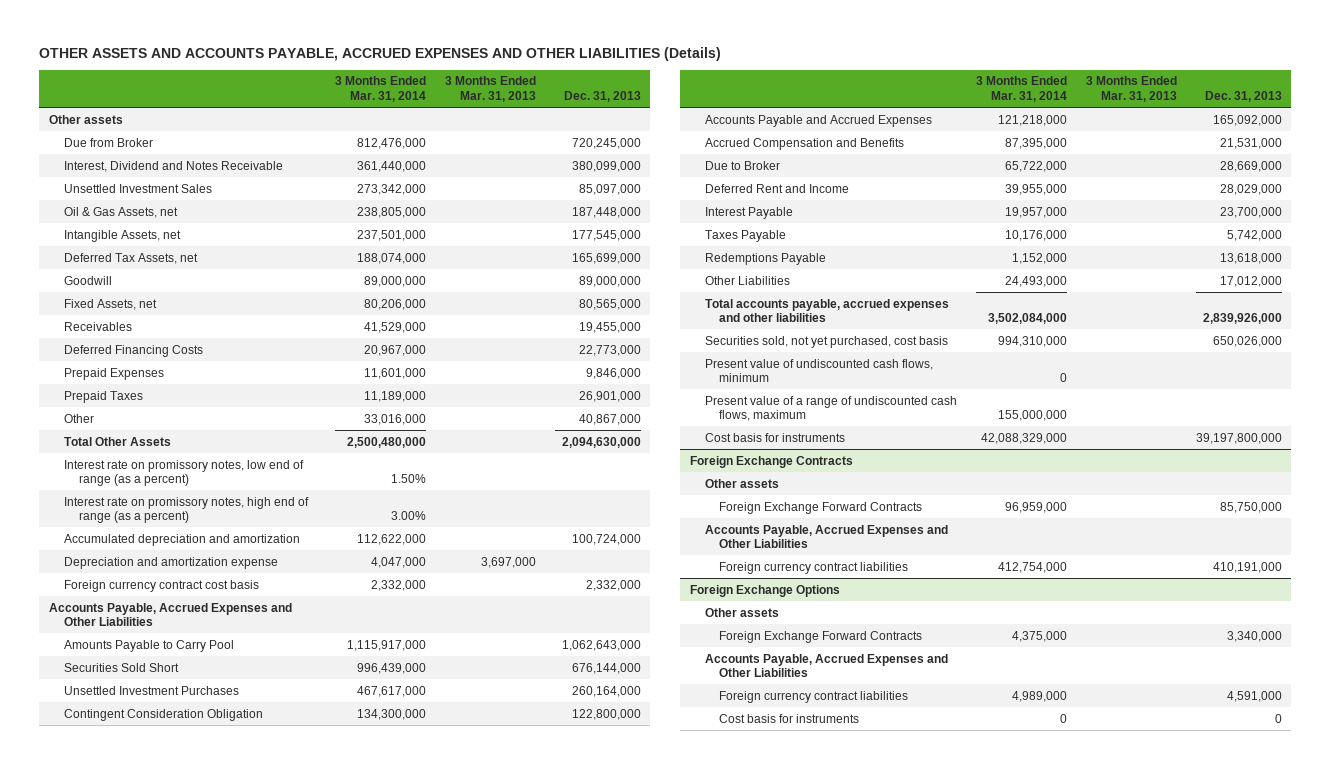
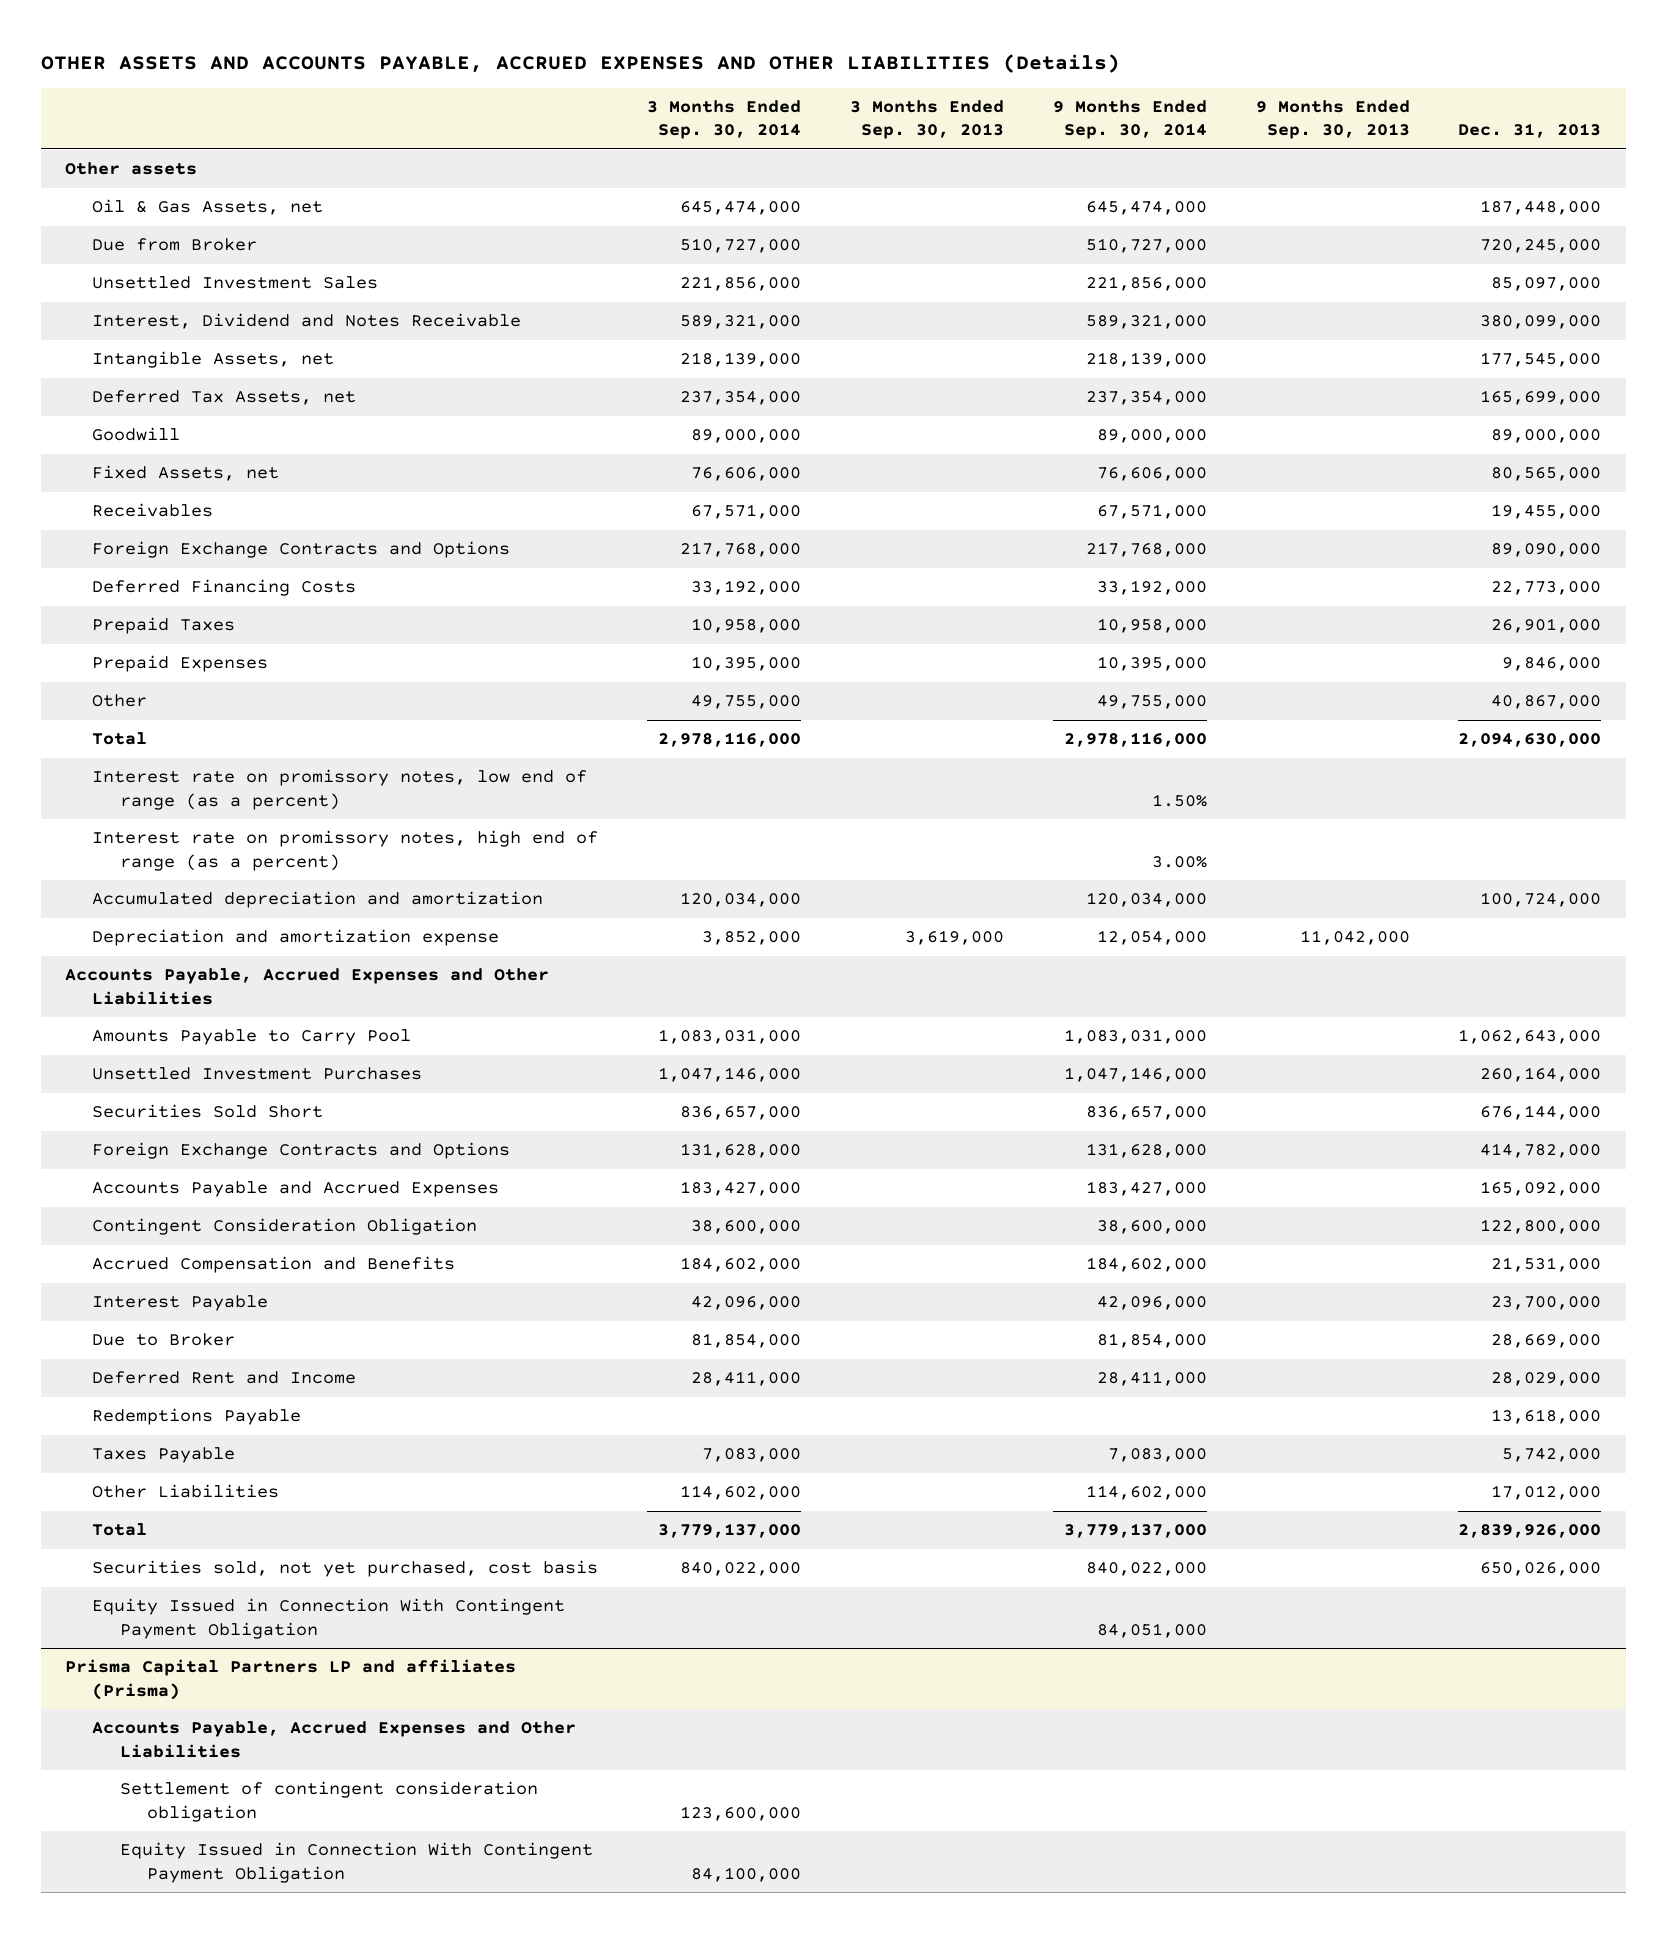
[334,76,426,102] 3 Months Ended Mar. 31, 2014 -> none
[444,76,536,102] 3 Months Ended Mar. 31, 2013 -> none
none -> [647,100,802,140] 3 Months Ended Sep. 30, 2014
none -> [849,100,1004,140] 3 Months Ended Sep. 30, 2013
none -> [1052,100,1207,140] 9 Months Ended Sep. 30, 2014
none -> [1255,100,1410,140] 9 Months Ended Sep. 30, 2013
[63,206,178,218] Oil & Gas Assets, net -> [92,199,324,216] Oil & Gas Assets, net
[63,160,283,172] Interest, Dividend and Notes Receivable -> [92,313,522,330] Interest, Dividend and Notes Receivable
none -> [92,541,511,559] Foreign Exchange Contracts and Options
[63,367,164,380] Prepaid Expenses -> [92,655,269,673] Prepaid Expenses
[63,436,171,446] Total Other Assets -> [92,732,148,746] Total
[63,579,259,592] Foreign currency contract cost basis -> none
[63,662,179,672] Securities Sold Short -> [92,1104,324,1119] Securities Sold Short
none -> [92,1142,511,1160] Foreign Exchange Contracts and Options
[63,708,263,721] Contingent Consideration Obligation -> [92,1218,478,1236] Contingent Consideration Obligation
[704,206,793,219] Interest Payable -> [92,1295,269,1312] Interest Payable
[704,229,786,242] Taxes Payable -> [92,1447,236,1464] Taxes Payable
[704,298,949,322] Total accounts payable, accrued expenses and other liabilities -> [92,1523,148,1537] Total
[704,358,933,382] Present value of undiscounted cash flows, minimum -> none
[704,395,957,421] Present value of a range of undiscounted cash flows, maximum -> none
[704,432,845,442] Cost basis for instruments -> none
[689,455,853,468] Foreign Exchange Contracts -> none
[704,478,779,488] Other assets -> none
[719,501,923,514] Foreign Exchange Forward Contracts -> none
[704,524,948,548] Accounts Payable, Accrued Expenses and Other Liabilities -> none
[719,561,909,574] Foreign currency contract liabilities -> none
[689,584,840,597] Foreign Exchange Options -> none
[704,607,779,617] Other assets -> none
[719,630,923,643] Foreign Exchange Forward Contracts -> none
none -> [92,1598,566,1639] Equity Issued in Connection With Contingent Payment Obligation
none -> [65,1659,517,1700] Prisma Capital Partners LP and affiliates (Prisma)
[719,690,909,703] Foreign currency contract liabilities -> none
[719,713,860,723] Cost basis for instruments -> none
none -> [119,1781,538,1822] Settlement of contingent consideration obligation
none -> [119,1842,593,1883] Equity Issued in Connection With Contingent Payment Obligation

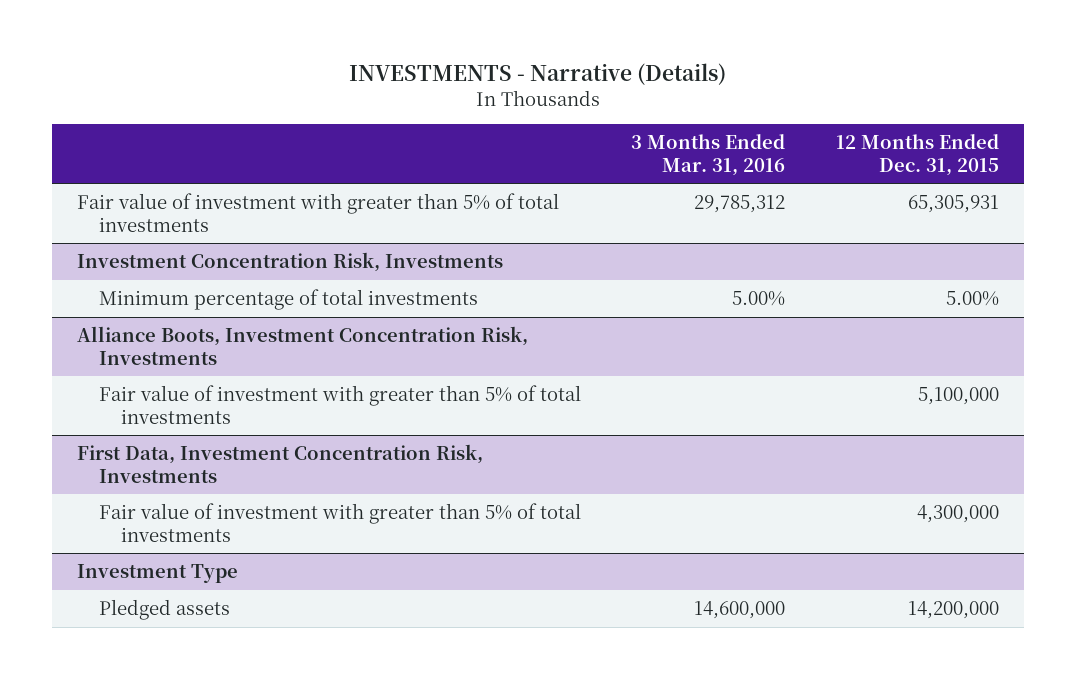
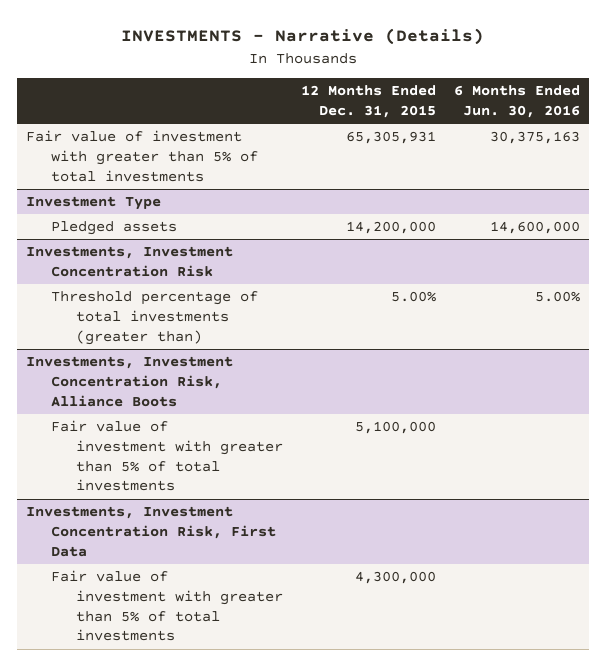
[631,133,786,176] 3 Months Ended Mar. 31, 2016 -> none
none -> [453,85,580,119] 6 Months Ended Jun. 30, 2016
[77,252,504,273] Investment Concentration Risk, Investments -> none
[99,289,479,311] Minimum percentage of total investments -> none
[77,326,529,365] Alliance Boots, Investment Concentration Risk, Investments -> none
[99,385,582,424] Fair value of investment with greater than 5% of total investments -> none
[77,444,484,483] First Data, Investment Concentration Risk, Investments -> none
[99,503,582,542] Fair value of investment with greater than 5% of total investments -> none
none -> [26,246,234,278] Investments, Investment Concentration Risk
none -> [51,291,259,345] Threshold percentage of total investments (greater than)
none -> [26,356,234,407] Investments, Investment Concentration Risk, Alliance Boots
none -> [51,420,284,492] Fair value of investment with greater than 5% of total investments
none -> [26,506,277,557] Investments, Investment Concentration Risk, First Data
none -> [51,570,284,642] Fair value of investment with greater than 5% of total investments

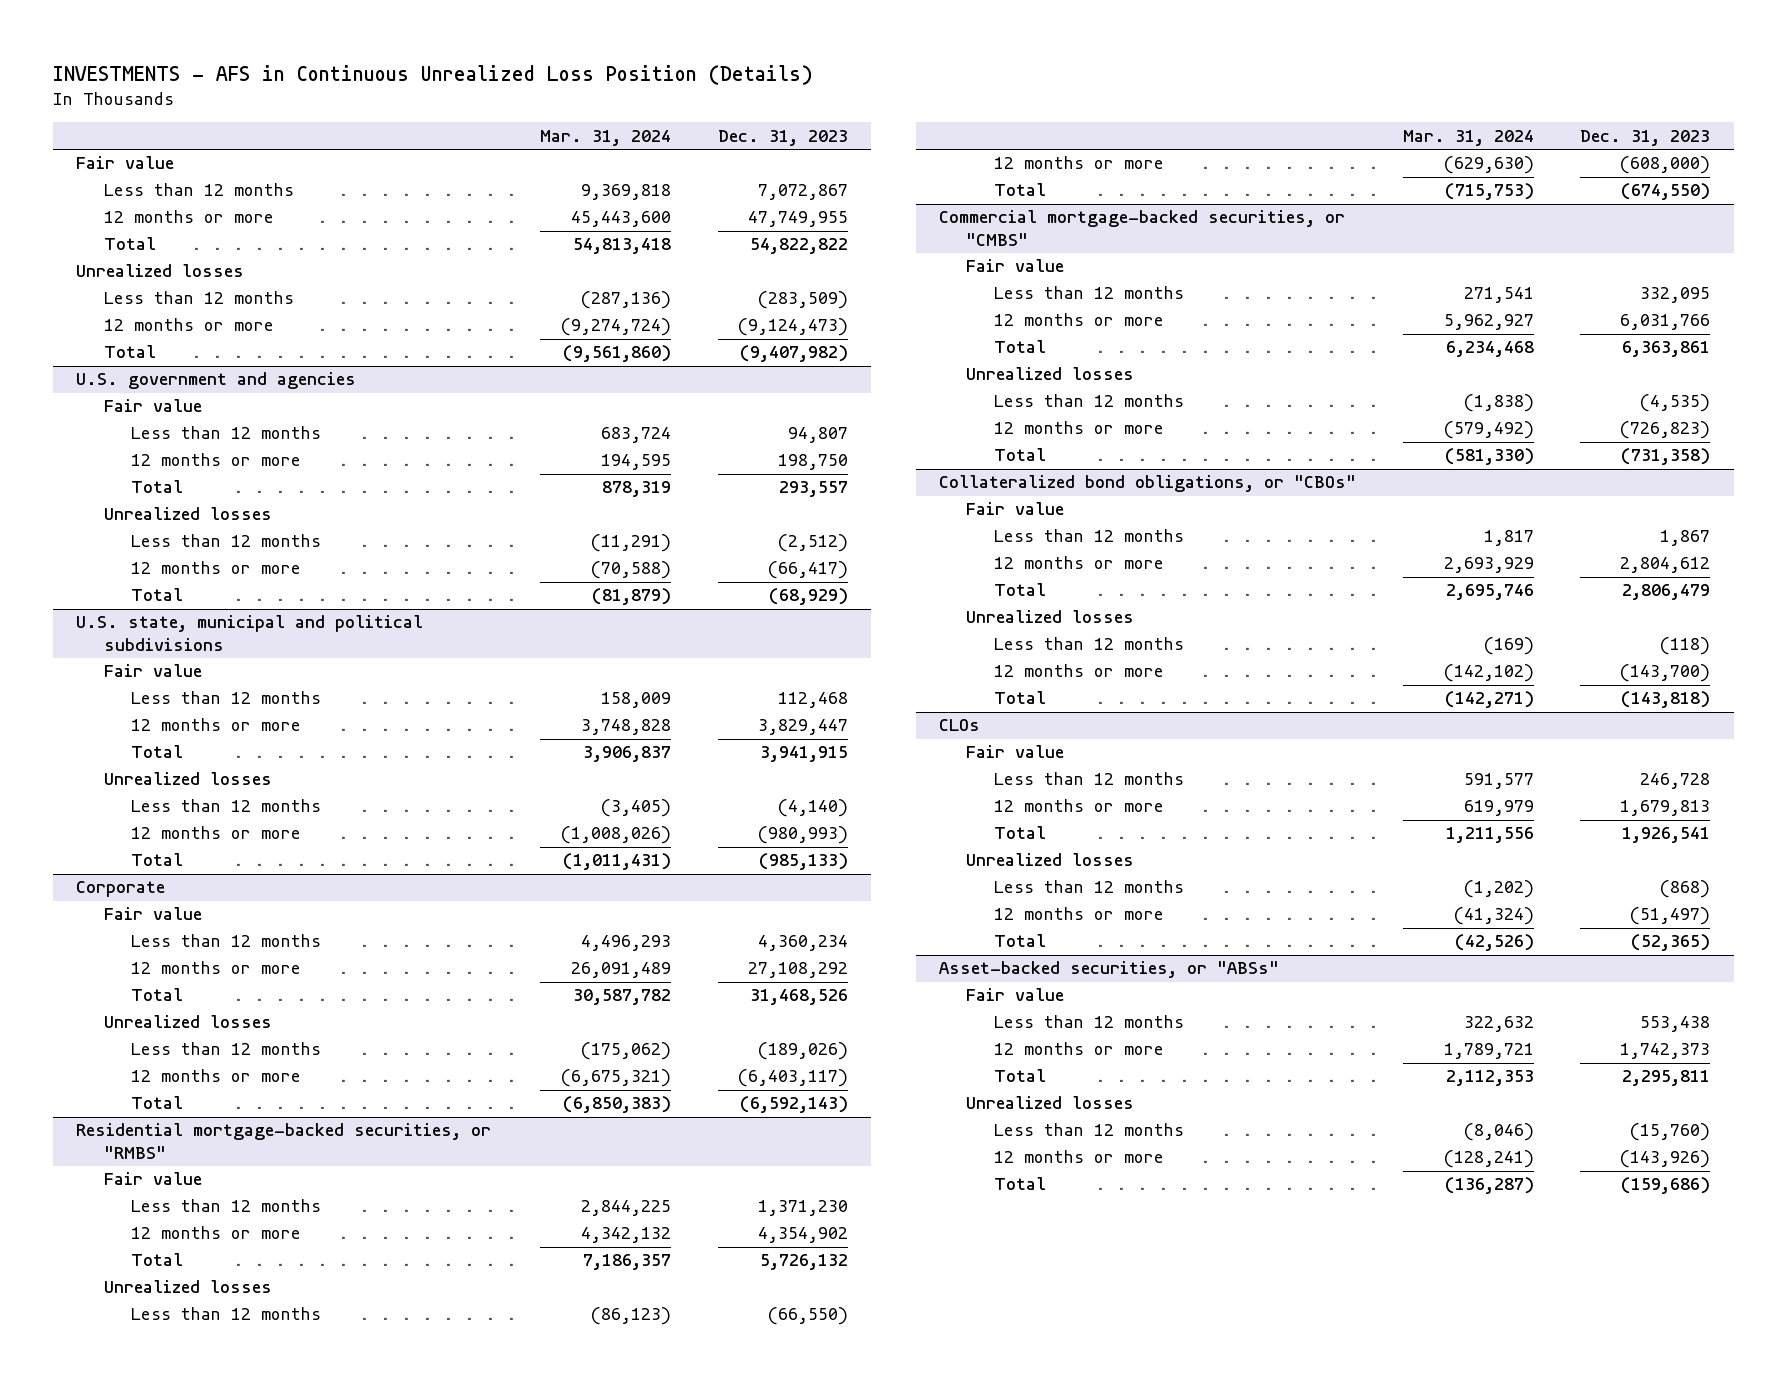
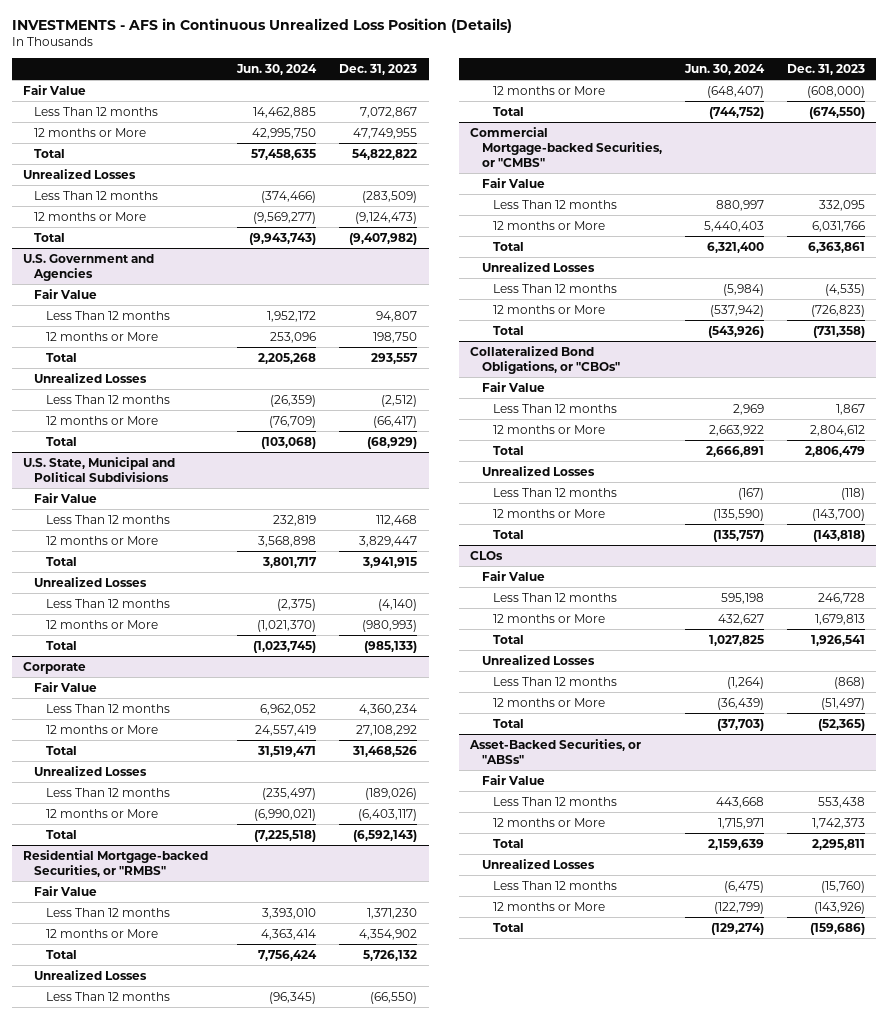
[540,129,672,146] Mar. 31, 2024 -> none
none -> [236,64,318,76] Jun. 30, 2024
[76,156,175,170] Fair value -> [23,84,87,95] Fair Value
[103,183,294,197] Less than 12 months -> [34,106,159,116] Less Than 12 months
[103,210,274,224] 12 months or more -> [34,127,147,137] 12 months or More
[76,264,245,278] Unrealized losses -> [23,168,137,179] Unrealized Losses
[103,291,294,305] Less than 12 months -> [34,190,159,200] Less Than 12 months
[103,318,274,332] 12 months or more -> [34,211,147,221] 12 months or More
[76,372,357,390] U.S. government and agencies -> [23,253,155,281] U.S. Government and Agencies
[103,399,202,413] Fair value -> [34,288,98,299] Fair Value
[131,426,322,440] Less than 12 months -> [45,310,170,320] Less Than 12 months
[131,453,302,467] 12 months or more -> [45,331,158,341] 12 months or More
[103,507,272,521] Unrealized losses -> [34,372,148,383] Unrealized Losses
[131,534,322,548] Less than 12 months -> [45,394,170,404] Less Than 12 months
[131,561,302,575] 12 months or more -> [45,415,158,425] 12 months or More
[76,615,424,651] U.S. state, municipal and political subdivisions -> [23,456,176,482] U.S. State, Municipal and Political Subdivisions
[103,664,202,678] Fair value -> [34,492,98,503] Fair Value
[131,691,322,705] Less than 12 months -> [45,514,170,524] Less Than 12 months
[131,718,302,732] 12 months or more -> [45,535,158,545] 12 months or More
[103,772,272,786] Unrealized losses -> [34,576,148,587] Unrealized Losses
[131,799,322,813] Less than 12 months -> [45,598,170,608] Less Than 12 months
[131,826,302,840] 12 months or more -> [45,619,158,629] 12 months or More
[103,907,202,921] Fair value -> [34,681,98,692] Fair Value
[131,934,322,948] Less than 12 months -> [45,703,170,713] Less Than 12 months
[131,961,302,975] 12 months or more -> [45,724,158,734] 12 months or More
[103,1015,272,1029] Unrealized losses -> [34,765,148,776] Unrealized Losses
[131,1042,322,1056] Less than 12 months -> [45,787,170,797] Less Than 12 months
[131,1069,302,1083] 12 months or more -> [45,808,158,818] 12 months or More
[76,1123,492,1159] Residential mortgage-backed securities, or "RMBS" -> [23,849,209,877] Residential Mortgage-backed Securities, or "RMBS"
[103,1172,202,1186] Fair value -> [34,885,98,896] Fair Value
[131,1199,322,1213] Less than 12 months -> [45,907,170,917] Less Than 12 months
[131,1226,302,1240] 12 months or more -> [45,928,158,938] 12 months or More
[103,1280,272,1294] Unrealized losses -> [34,969,148,980] Unrealized Losses
[131,1307,322,1321] Less than 12 months -> [45,991,170,1001] Less Than 12 months
[993,156,1164,170] 12 months or more -> [493,85,606,95] 12 months or More
[939,210,1346,246] Commercial mortgage-backed securities, or "CMBS" -> [470,126,662,167] Commercial Mortgage-backed Securities, or "CMBS"
[966,259,1065,273] Fair value -> [481,177,545,188] Fair Value
[993,286,1184,300] Less than 12 months -> [493,199,618,209] Less Than 12 months
[993,313,1164,327] 12 months or more -> [493,220,606,230] 12 months or More
[966,367,1135,381] Unrealized losses -> [481,261,595,272] Unrealized Losses
[993,394,1184,408] Less than 12 months -> [493,283,618,293] Less Than 12 months
[993,421,1164,435] 12 months or more -> [493,304,606,314] 12 months or More
[939,475,1357,493] Collateralized bond obligations, or "CBOs" -> [470,345,620,374] Collateralized Bond Obligations, or "CBOs"
[966,502,1065,516] Fair value -> [481,381,545,392] Fair Value
[993,529,1184,543] Less than 12 months -> [493,403,618,413] Less Than 12 months
[993,556,1164,570] 12 months or more -> [493,424,606,434] 12 months or More
[966,610,1135,624] Unrealized losses -> [481,465,595,476] Unrealized Losses
[993,637,1184,651] Less than 12 months -> [493,487,618,497] Less Than 12 months
[993,664,1164,678] 12 months or more -> [493,508,606,518] 12 months or More
[966,745,1065,759] Fair value -> [481,570,545,581] Fair Value
[993,772,1184,786] Less than 12 months -> [493,592,618,602] Less Than 12 months
[993,799,1164,813] 12 months or more -> [493,613,606,623] 12 months or More
[966,853,1135,867] Unrealized losses -> [481,654,595,665] Unrealized Losses
[993,880,1184,894] Less than 12 months -> [493,676,618,686] Less Than 12 months
[993,907,1164,921] 12 months or more -> [493,697,606,707] 12 months or More
[939,961,1280,979] Asset-backed securities, or "ABSs" -> [469,738,642,764] Asset-Backed Securities, or "ABSs"
[966,988,1065,1002] Fair value -> [481,774,545,785] Fair Value
[993,1015,1184,1029] Less than 12 months -> [493,796,618,806] Less Than 12 months
[993,1042,1164,1056] 12 months or more -> [493,817,606,827] 12 months or More
[966,1096,1135,1110] Unrealized losses -> [481,858,595,869] Unrealized Losses
[993,1123,1184,1137] Less than 12 months -> [493,880,618,890] Less Than 12 months
[993,1150,1164,1164] 12 months or more -> [493,901,606,911] 12 months or More

